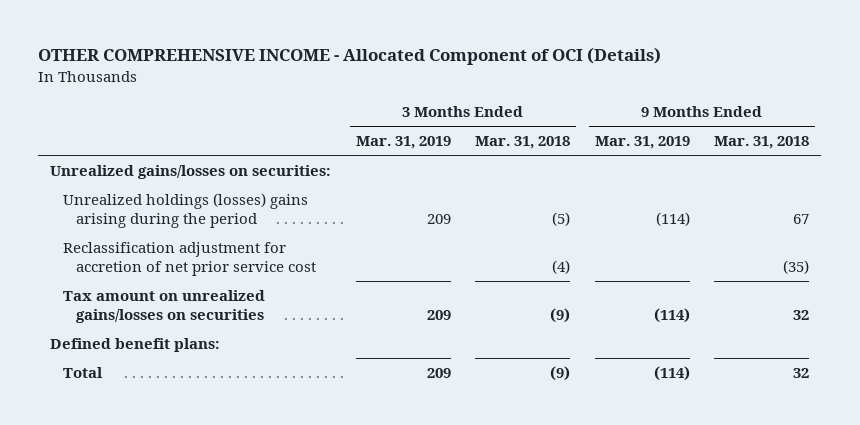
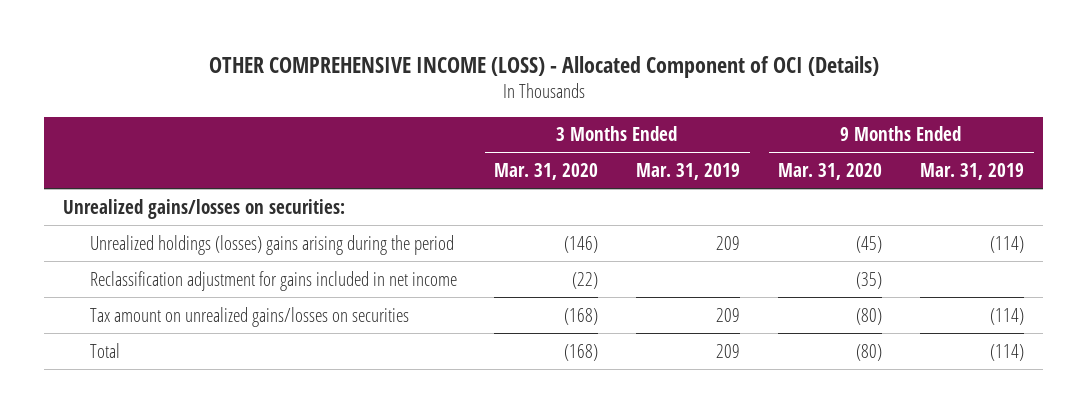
[38,47,662,66] OTHER COMPREHENSIVE INCOME - Allocated Component of OCI (Details) -> [208,55,879,78] OTHER COMPREHENSIVE INCOME (LOSS) - Allocated Component of OCI (Details)
[475,136,571,150] Mar. 31, 2018 -> none
[714,136,810,150] Mar. 31, 2018 -> none
none -> [494,162,599,180] Mar. 31, 2020
none -> [778,162,883,180] Mar. 31, 2020
[63,242,317,276] Reclassification adjustment for accretion of net prior service cost -> [89,270,457,291] Reclassification adjustment for gains included in net income
[50,338,221,353] Defined benefit plans: -> none

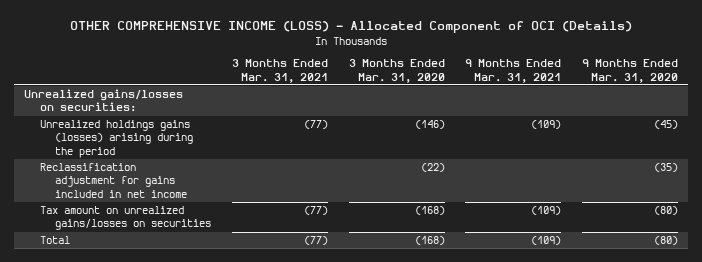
[636,162,741,180] Mar. 31, 2019 -> none
[920,162,1025,180] Mar. 31, 2019 -> none
none -> [231,59,328,83] 3 Months Ended Mar. 31, 2021
none -> [465,59,562,83] 9 Months Ended Mar. 31, 2021
[89,234,454,255] Unrealized holdings (losses) gains arising during the period -> [39,120,194,158] Unrealized holdings gains (losses) arising during the period

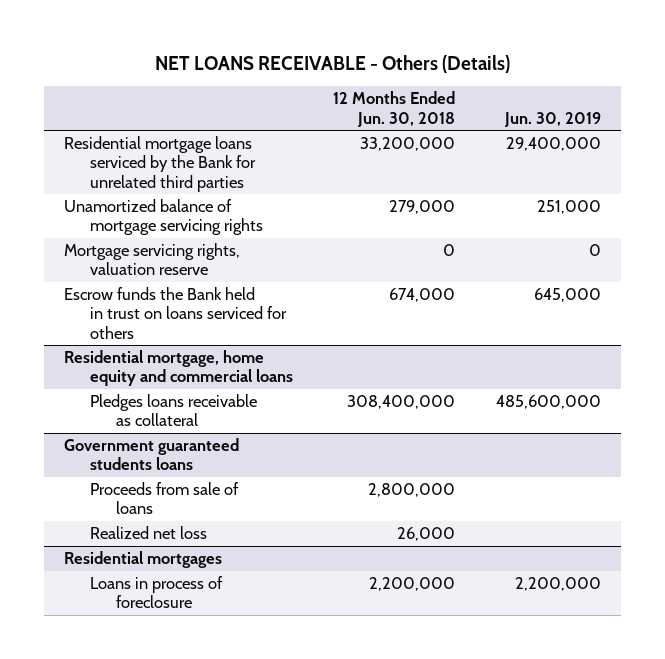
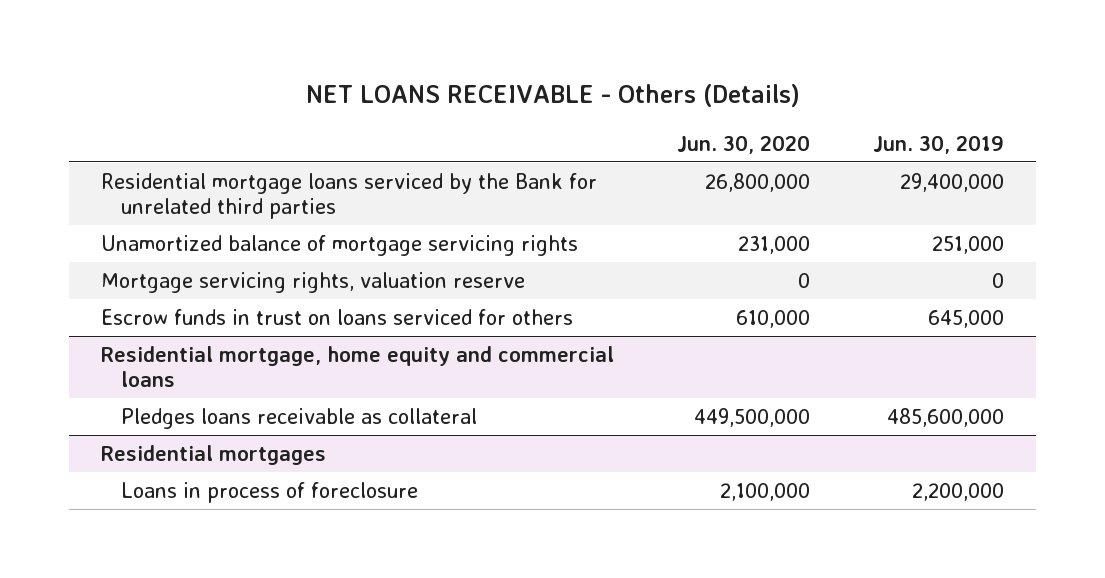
[333,91,456,127] 12 Months Ended Jun. 30, 2018 -> none
none -> [677,134,811,154] Jun. 30, 2020
[63,287,287,339] Escrow funds the Bank held in trust on loans serviced for others -> [100,308,573,325] Escrow funds in trust on loans serviced for others
[63,438,239,471] Government guaranteed students loans -> none
[89,482,239,515] Proceeds from sale of loans -> none
[89,526,207,540] Realized net loss -> none

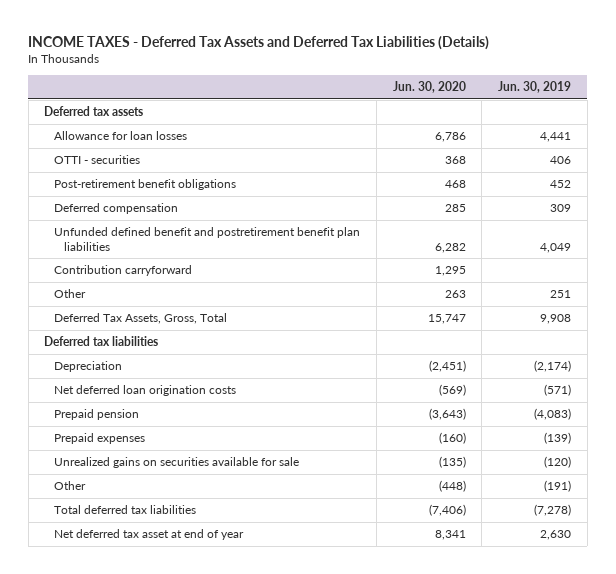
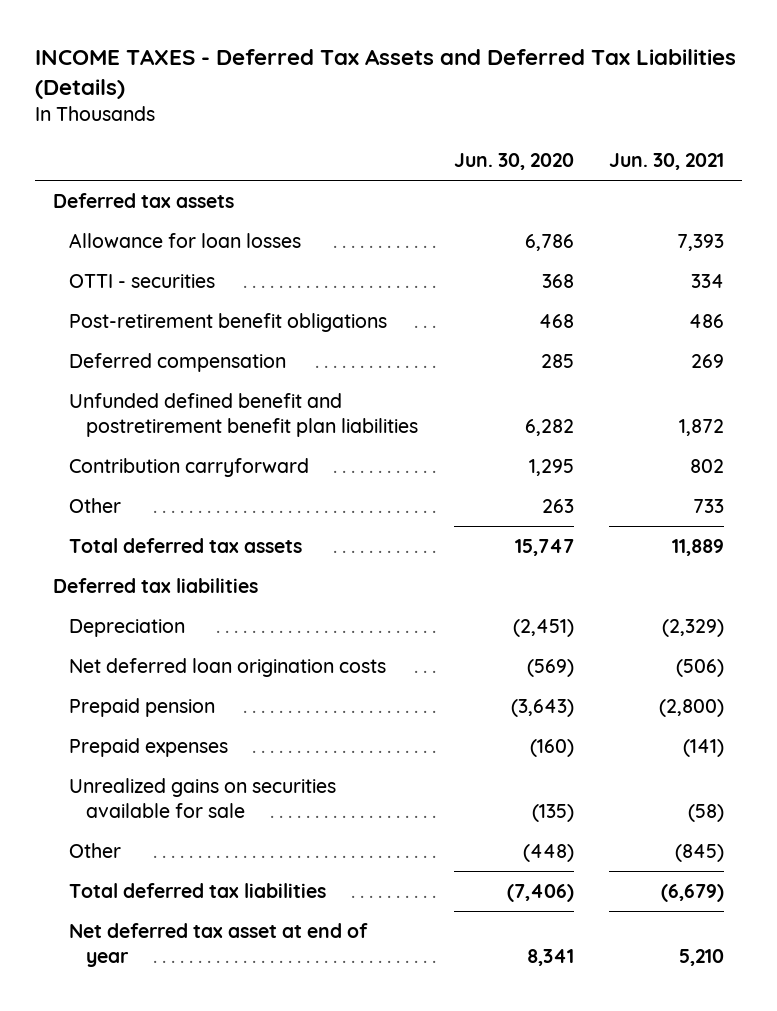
[498,80,572,93] Jun. 30, 2019 -> none
none -> [609,153,725,171] Jun. 30, 2021
[54,313,228,325] Deferred Tax Assets, Gross, Total -> [69,537,303,553] Total deferred tax assets

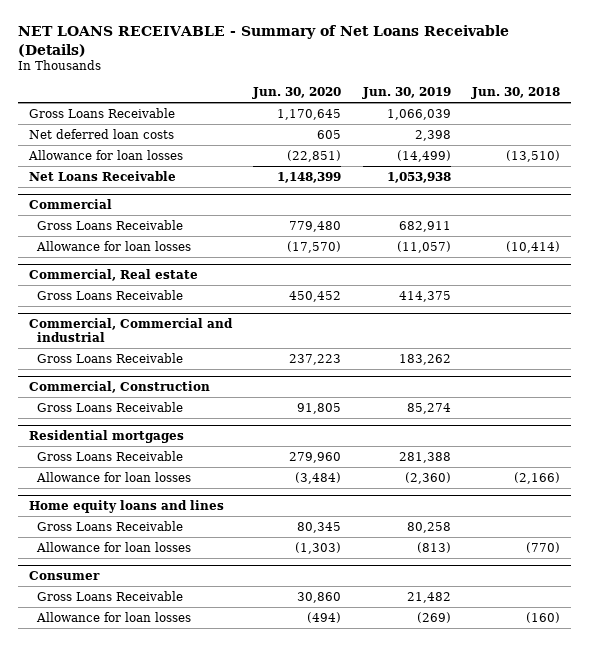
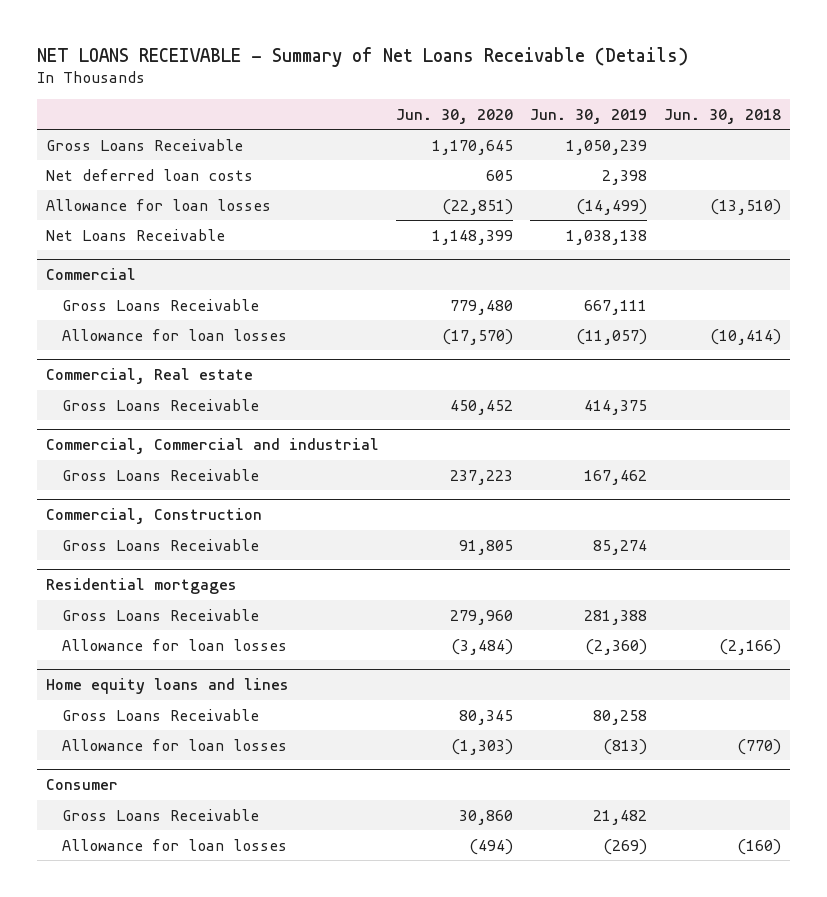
[386,108,451,120] 1,066,039 -> [566,139,648,155] 1,050,239
[386,171,451,183] 1,053,938 -> [566,229,648,245] 1,038,138
[398,220,451,232] 682,911 -> [584,299,648,315] 667,111
[398,353,451,365] 183,262 -> [584,469,648,485] 167,462

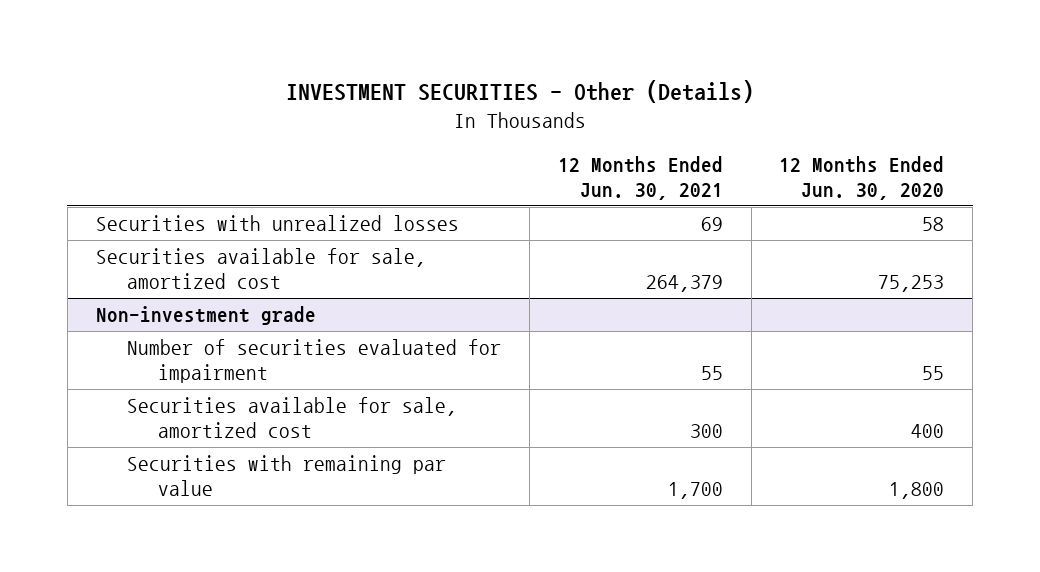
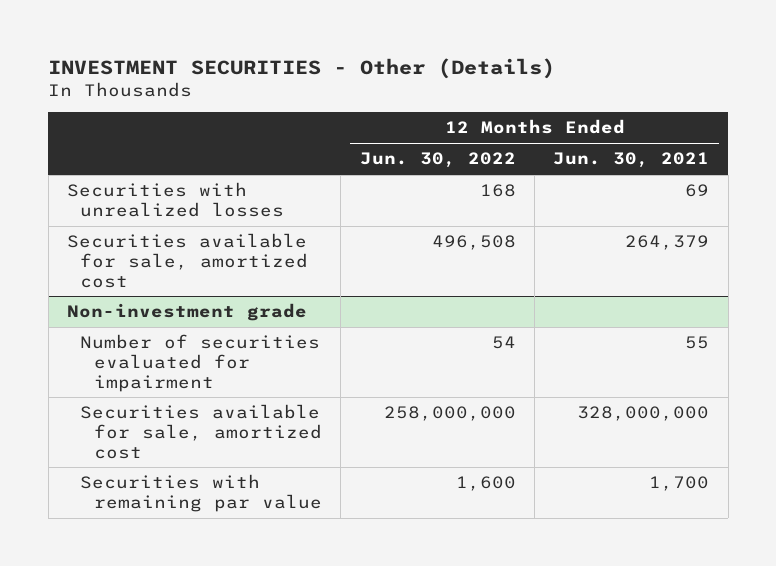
[779,156,945,200] 12 Months Ended Jun. 30, 2020 -> none
none -> [359,152,516,169] Jun. 30, 2022
[689,423,723,438] 300 -> [577,406,710,422] 328,000,000

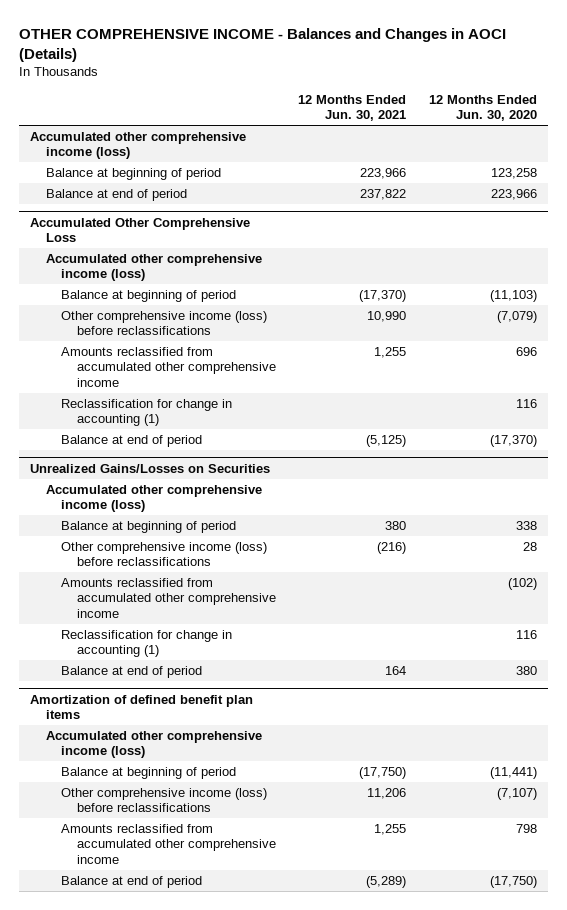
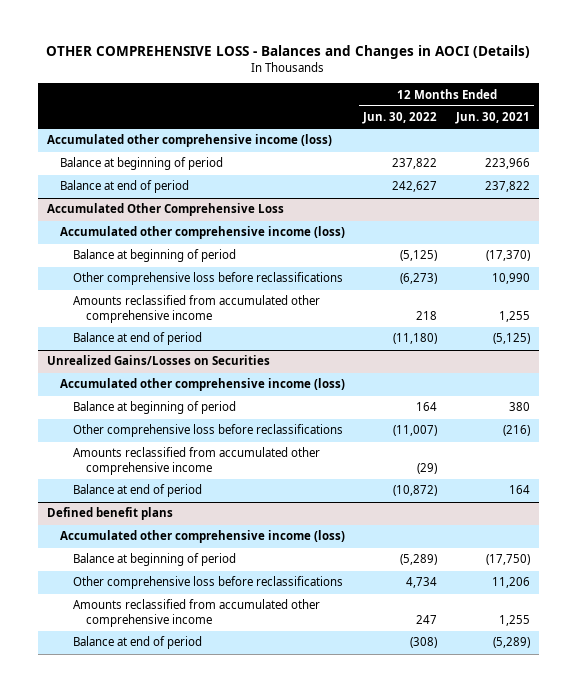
[18,27,506,62] OTHER COMPREHENSIVE INCOME - Balances and Changes in AOCI (Details) -> [46,45,531,60] OTHER COMPREHENSIVE LOSS - Balances and Changes in AOCI (Details)
[428,94,537,122] 12 Months Ended Jun. 30, 2020 -> none
none -> [362,112,438,125] Jun. 30, 2022
[61,310,268,336] Other comprehensive income (loss) before reclassifications -> [73,272,344,286] Other comprehensive loss before reclassifications
[61,398,233,427] Reclassification for change in accounting (1) -> none
[61,541,268,567] Other comprehensive income (loss) before reclassifications -> [73,424,344,438] Other comprehensive loss before reclassifications
[61,629,233,658] Reclassification for change in accounting (1) -> none
[29,694,253,719] Amortization of defined benefit plan items -> [47,507,174,521] Defined benefit plans
[61,787,268,813] Other comprehensive income (loss) before reclassifications -> [73,576,344,590] Other comprehensive loss before reclassifications

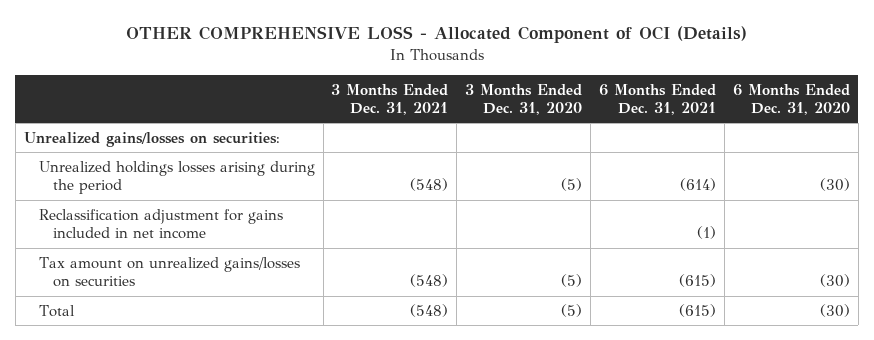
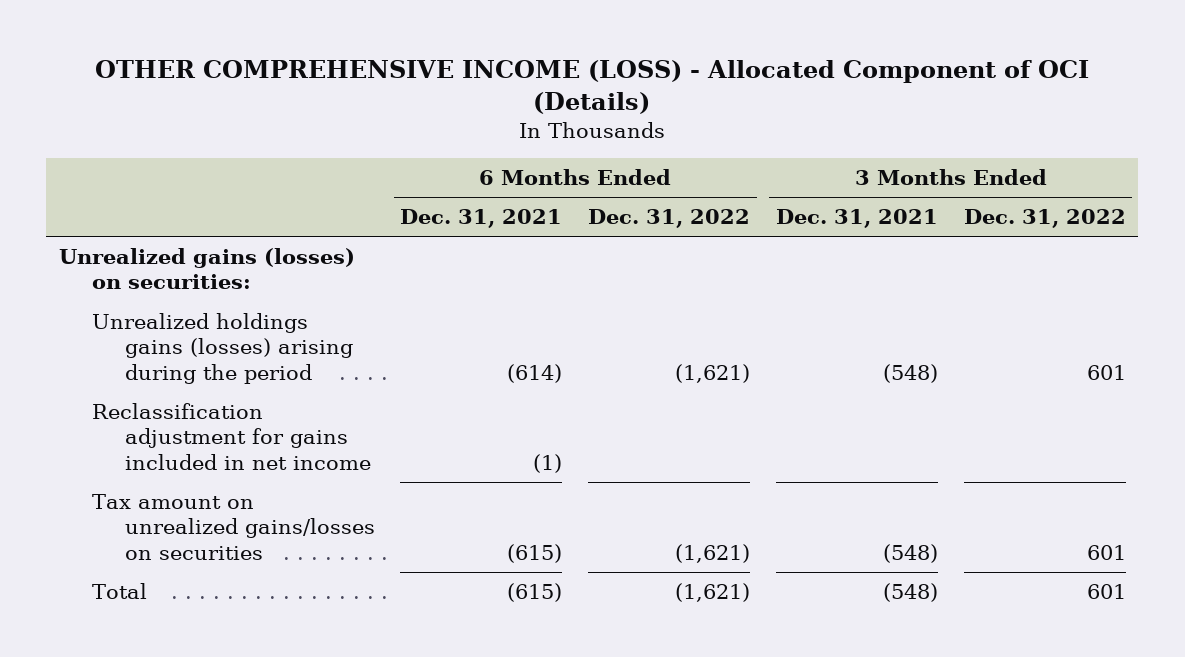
[125,26,747,44] OTHER COMPREHENSIVE LOSS - Allocated Component of OCI (Details) -> [95,60,1090,114] OTHER COMPREHENSIVE INCOME (LOSS) - Allocated Component of OCI (Details)
[465,83,583,116] 3 Months Ended Dec. 31, 2020 -> none
[732,83,850,116] 6 Months Ended Dec. 31, 2020 -> none
none -> [588,209,751,229] Dec. 31, 2022
none -> [963,209,1126,229] Dec. 31, 2022
[23,131,280,147] Unrealized gains/losses on securities: -> [59,248,356,290] Unrealized gains (losses) on securities:
[38,160,315,195] Unrealized holdings losses arising during the period -> [92,313,353,384] Unrealized holdings gains (losses) arising during the period

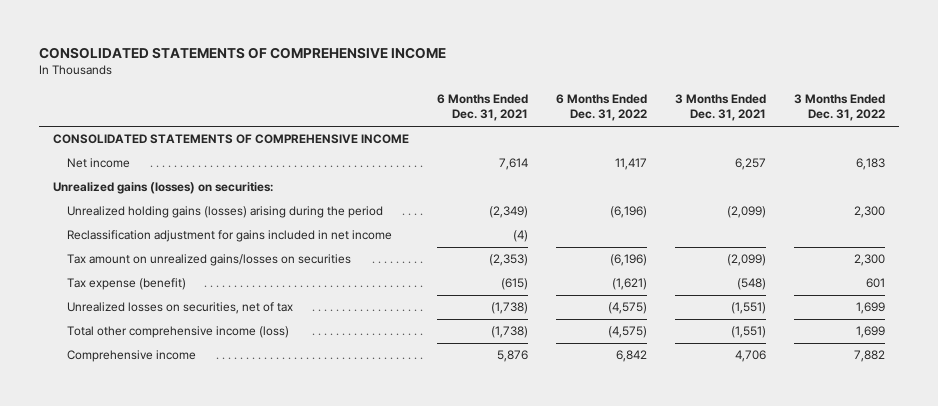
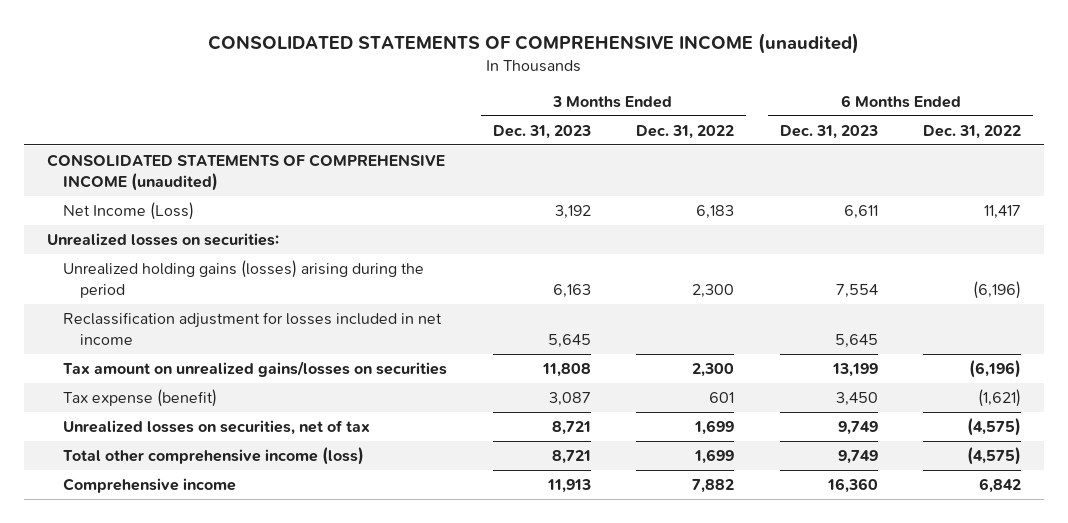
[38,46,446,59] CONSOLIDATED STATEMENTS OF COMPREHENSIVE INCOME -> [208,32,860,54] CONSOLIDATED STATEMENTS OF COMPREHENSIVE INCOME (unaudited)
[436,93,528,122] 6 Months Ended Dec. 31, 2021 -> none
[675,93,767,122] 3 Months Ended Dec. 31, 2021 -> none
none -> [492,124,591,139] Dec. 31, 2023
none -> [779,124,878,139] Dec. 31, 2023
[52,134,409,145] CONSOLIDATED STATEMENTS OF COMPREHENSIVE INCOME -> [46,153,445,191] CONSOLIDATED STATEMENTS OF COMPREHENSIVE INCOME (unaudited)
[67,158,131,169] Net income -> [63,201,195,220] Net Income (Loss)
[52,182,273,195] Unrealized gains (losses) on securities: -> [46,232,279,246] Unrealized losses on securities:
[67,230,393,243] Reclassification adjustment for gains included in net income -> [63,311,443,345] Reclassification adjustment for losses included in net income

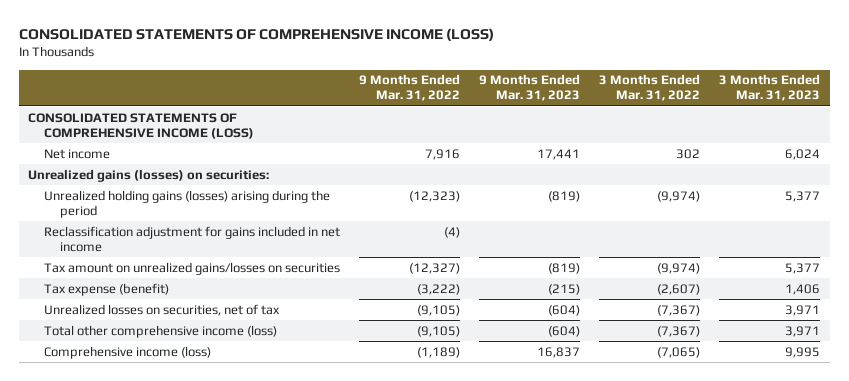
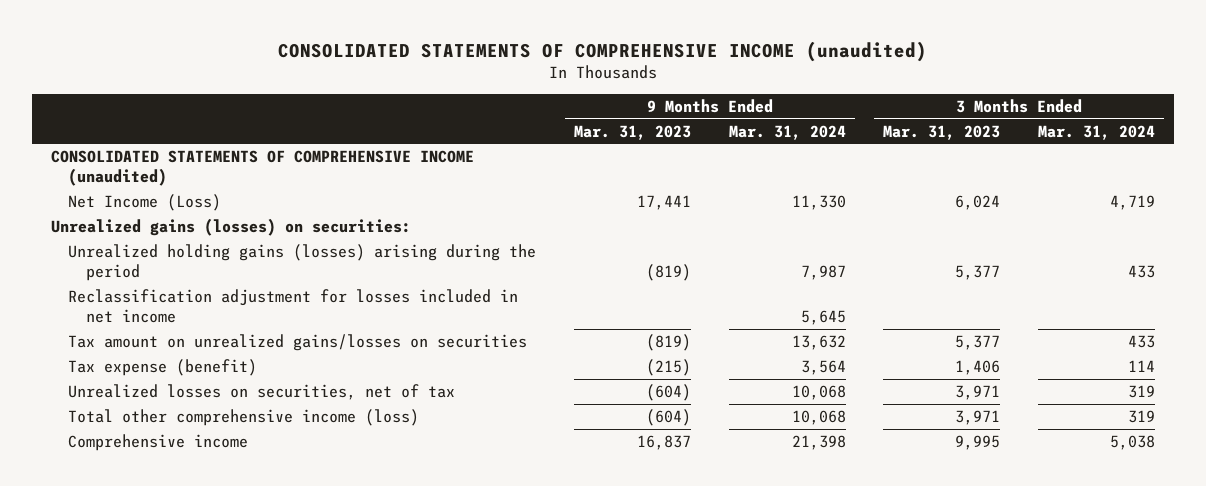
[18,27,494,41] CONSOLIDATED STATEMENTS OF COMPREHENSIVE INCOME (LOSS) -> [277,40,927,62] CONSOLIDATED STATEMENTS OF COMPREHENSIVE INCOME (unaudited)
[359,74,461,102] 9 Months Ended Mar. 31, 2022 -> none
[599,74,701,102] 3 Months Ended Mar. 31, 2022 -> none
none -> [728,124,846,140] Mar. 31, 2024
none -> [1037,124,1155,140] Mar. 31, 2024
[28,112,255,139] CONSOLIDATED STATEMENTS OF COMPREHENSIVE INCOME (LOSS) -> [50,149,474,186] CONSOLIDATED STATEMENTS OF COMPREHENSIVE INCOME (unaudited)
[44,148,111,159] Net income -> [68,193,222,211] Net Income (Loss)
[44,225,341,252] Reclassification adjustment for gains included in net income -> [68,288,519,323] Reclassification adjustment for losses included in net income
[44,345,212,359] Comprehensive income (loss) -> [68,433,249,451] Comprehensive income

